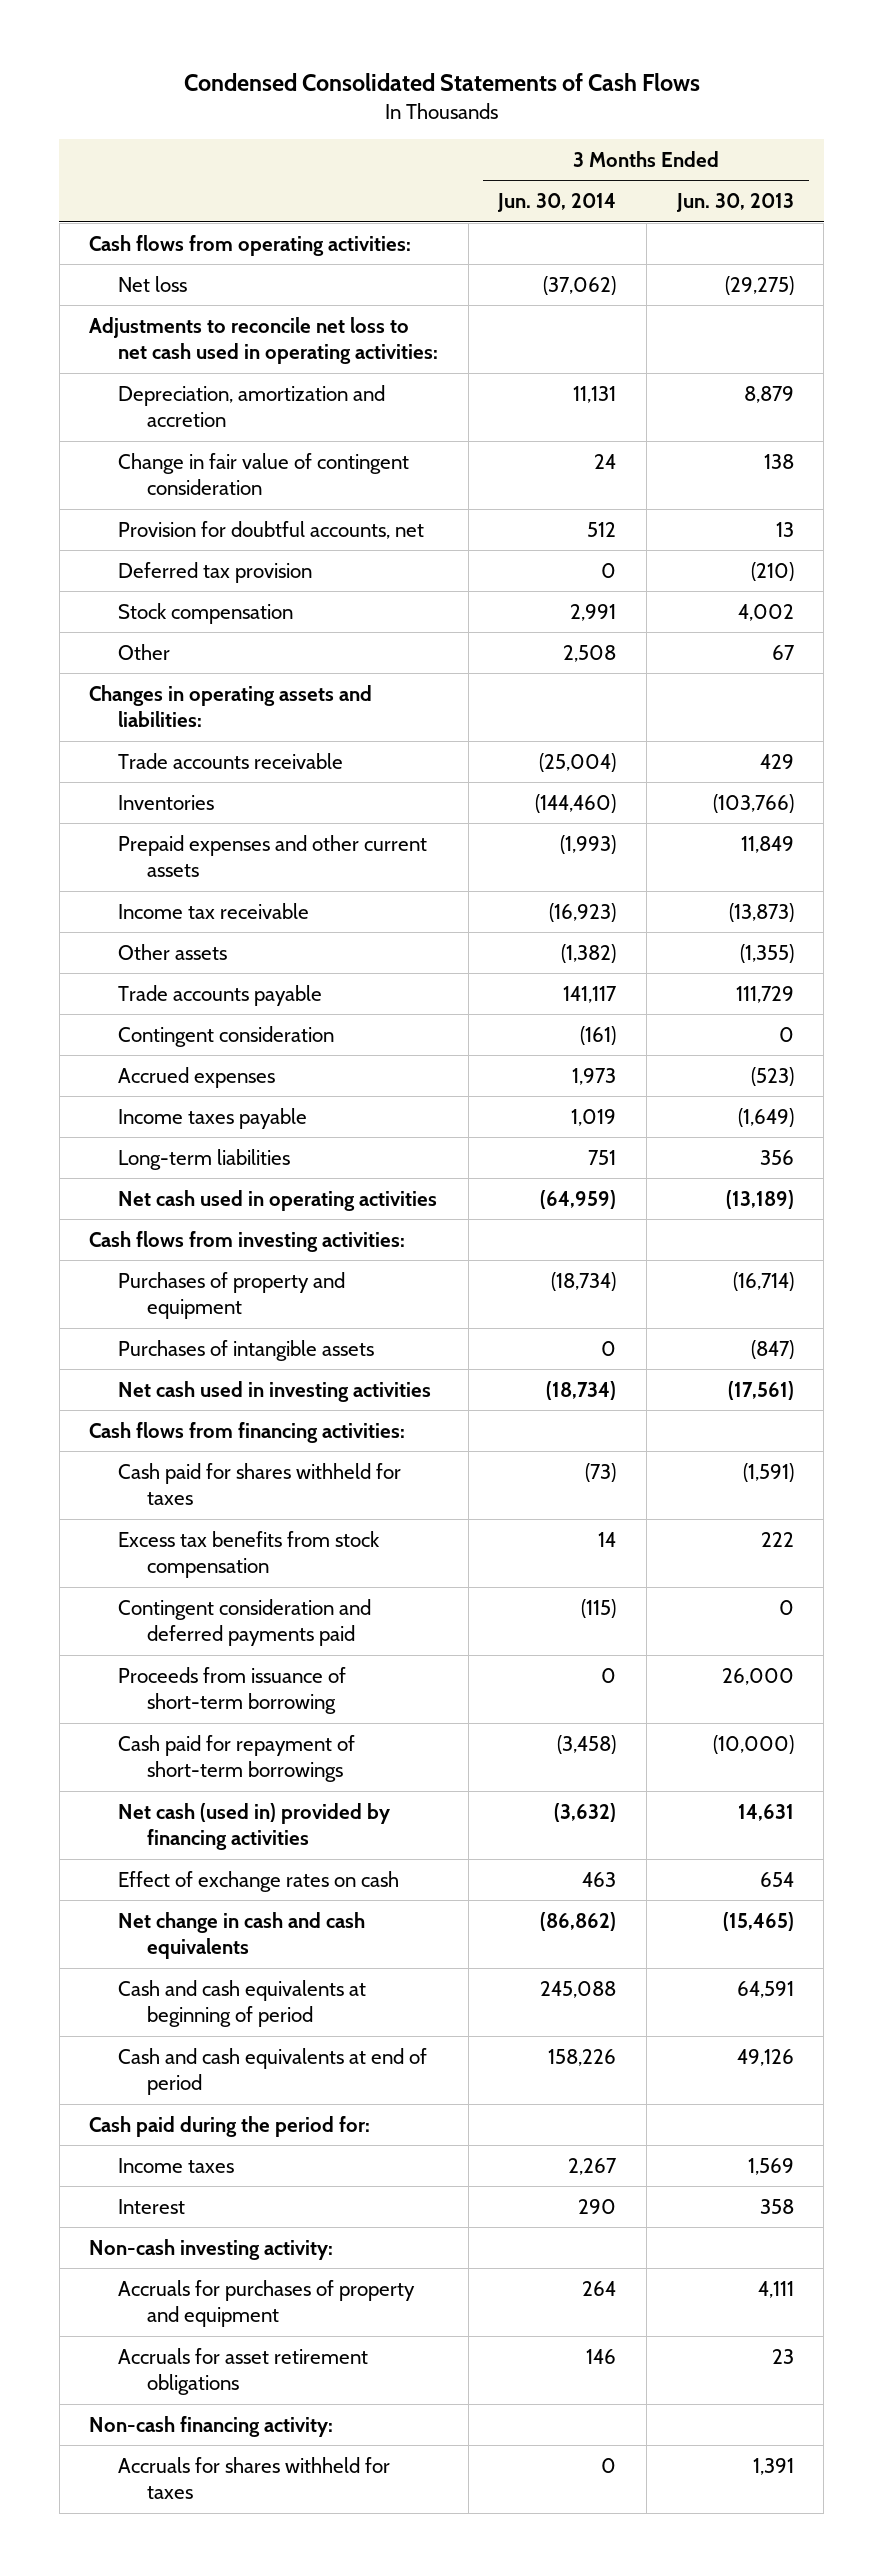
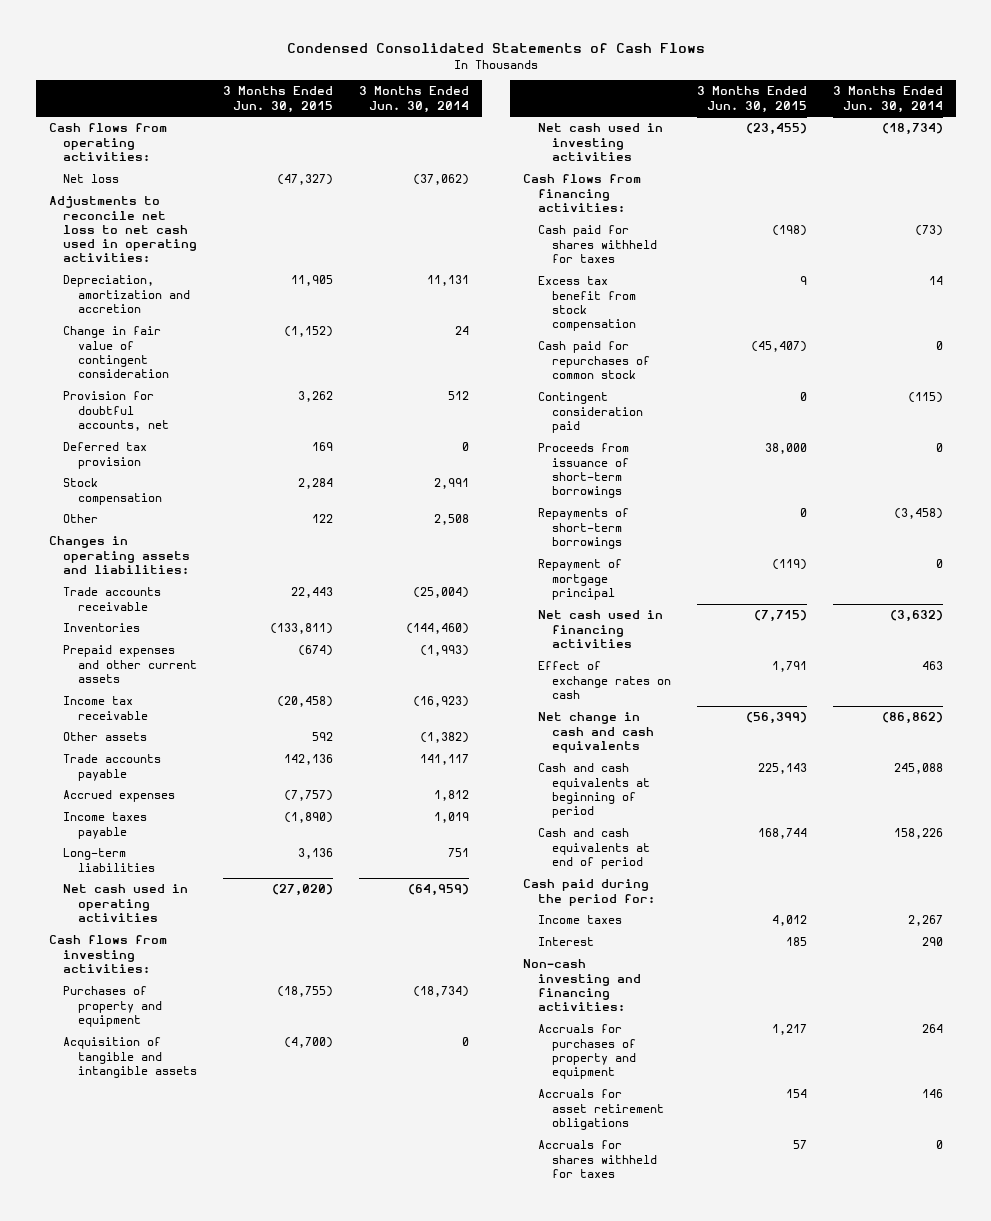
[675,193,794,213] Jun. 30, 2013 -> none
none -> [222,86,333,113] 3 Months Ended Jun. 30, 2015
[118,1025,335,1047] Contingent consideration -> none
[572,1067,617,1085] 1,973 -> [433,790,469,802] 1,812
[118,1339,375,1361] Purchases of intangible assets -> none
none -> [63,1037,198,1078] Acquisition of tangible and intangible assets
[118,1530,381,1579] Excess tax benefits from stock compensation -> [537,276,637,332] Excess tax benefit from stock compensation
none -> [537,341,651,379] Cash paid for repurchases of common stock
[118,1598,372,1647] Contingent consideration and deferred payments paid -> [537,392,644,433] Contingent consideration paid
[118,1666,347,1715] Proceeds from issuance of short-term borrowing -> [537,443,630,499] Proceeds from issuance of short-term borrowings
[118,1734,356,1783] Cash paid for repayment of short-term borrowings -> [537,508,629,549] Repayments of short-term borrowings
none -> [537,559,622,600] Repayment of mortgage principal
[118,1802,391,1851] Net cash (used in) provided by financing activities -> [537,610,663,648] Net cash used in financing activities
[89,2238,334,2260] Non-cash investing activity: -> none
none -> [522,959,641,1012] Non-cash investing and financing activities:
[89,2415,334,2437] Non-cash financing activity: -> none

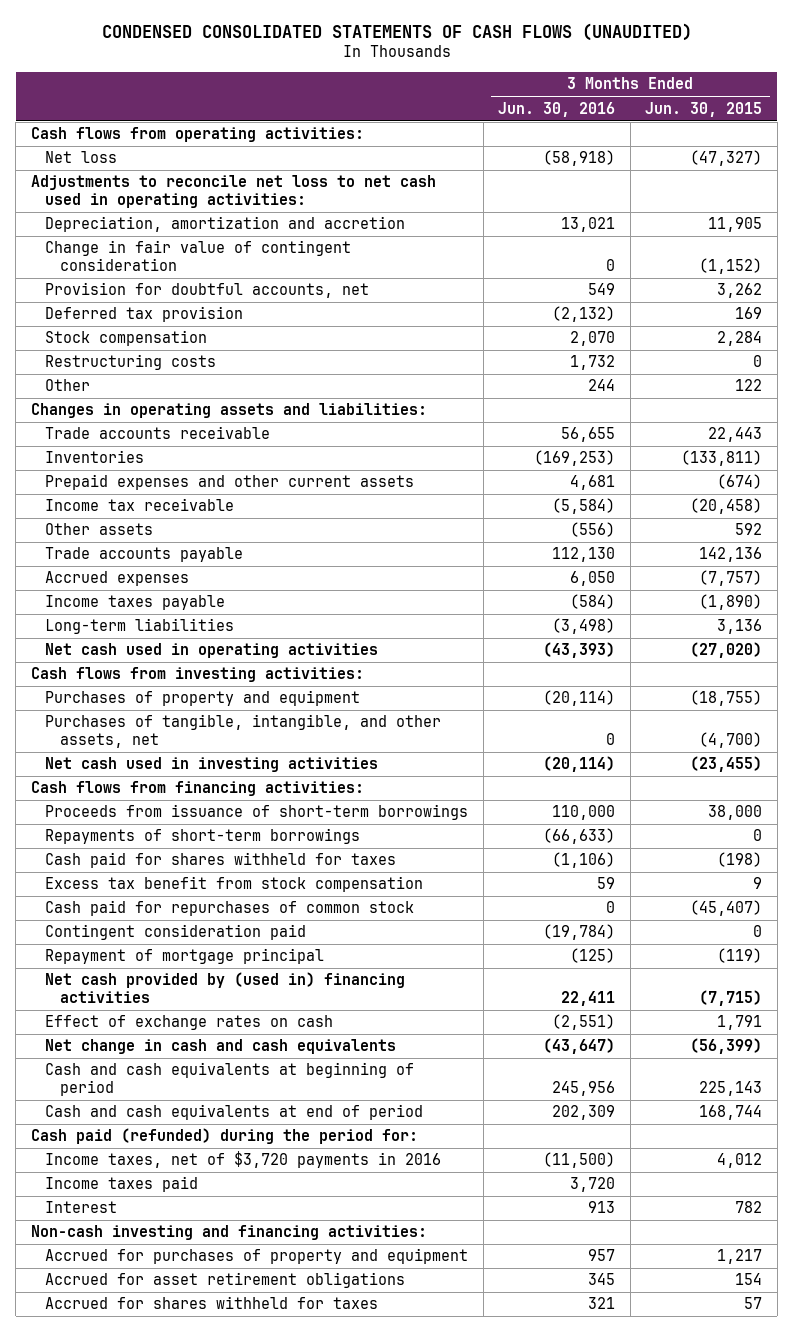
[286,43,705,54] Condensed Consolidated Statements of Cash Flows -> [101,23,692,42] CONDENSED CONSOLIDATED STATEMENTS OF CASH FLOWS (UNAUDITED)
[358,86,469,113] 3 Months Ended Jun. 30, 2014 -> none
none -> [498,101,616,117] Jun. 30, 2016
none -> [45,354,217,371] Restructuring costs
[63,1037,198,1078] Acquisition of tangible and intangible assets -> [45,714,442,749] Purchases of tangible, intangible, and other assets, net
[537,443,630,499] Proceeds from issuance of short-term borrowings -> [45,804,469,821] Proceeds from issuance of short-term borrowings
[537,508,629,549] Repayments of short-term borrowings -> [45,828,361,845] Repayments of short-term borrowings
[537,610,663,648] Net cash used in financing activities -> [45,972,406,1004] Net cash provided by (used in) financing activities
[522,879,655,906] Cash paid during the period for: -> [30,1128,418,1145] Cash paid (refunded) during the period for:
[537,915,622,925] Income taxes -> [45,1151,442,1169] Income taxes, net of $3,720 payments in 2016
none -> [45,1176,199,1193] Income taxes paid
[786,937,808,947] 185 -> [735,1201,763,1214] 782
[537,1024,637,1080] Accruals for purchases of property and equipment -> [45,1248,469,1265] Accrued for purchases of property and equipment
[537,1089,665,1130] Accruals for asset retirement obligations -> [45,1272,406,1289] Accrued for asset retirement obligations
[537,1140,658,1178] Accruals for shares withheld for taxes -> [45,1296,379,1310] Accrued for shares withheld for taxes

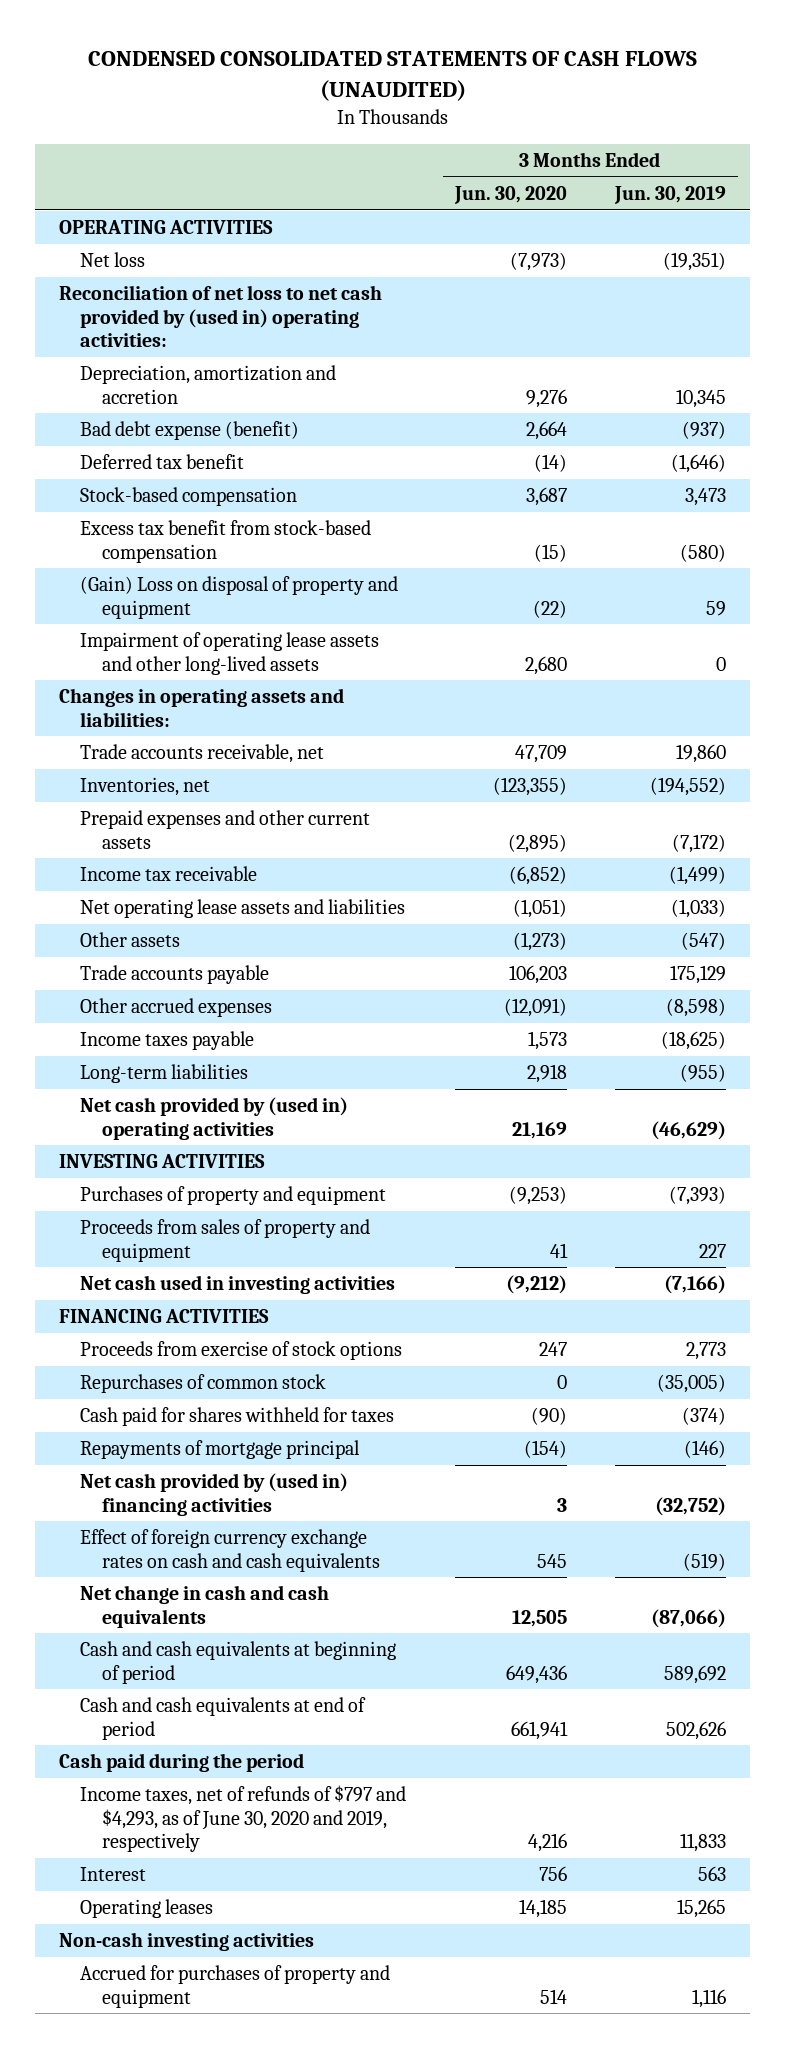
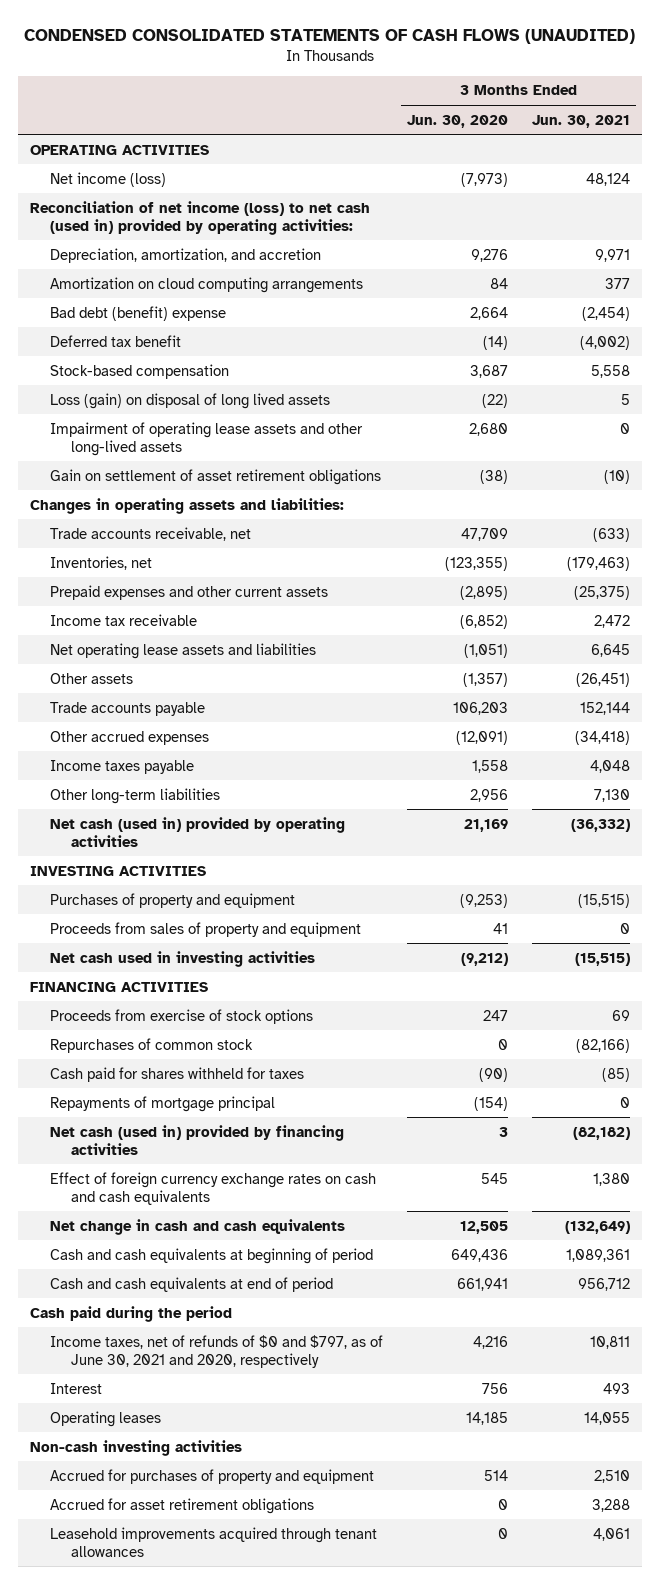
[613,186,726,205] Jun. 30, 2019 -> none
none -> [532,114,631,128] Jun. 30, 2021
[80,252,146,268] Net loss -> [50,171,167,187] Net income (loss)
[59,285,383,347] Reconciliation of net loss to net cash provided by (used in) operating activities: -> [29,200,370,235] Reconciliation of net income (loss) to net cash (used in) provided by operating activities:
[80,365,337,404] Depreciation, amortization and accretion -> [50,247,322,263] Depreciation, amortization, and accretion
none -> [50,276,364,293] Amortization on cloud computing arrangements
[80,421,300,441] Bad debt expense (benefit) -> [50,305,227,321] Bad debt (benefit) expense
[80,520,372,563] Excess tax benefit from stock-based compensation -> none
[80,576,399,619] (Gain) Loss on disposal of property and equipment -> [50,392,331,409] Loss (gain) on disposal of long lived assets
none -> [50,468,382,485] Gain on settlement of asset retirement obligations
[512,932,567,952] (1,273) -> [463,672,509,687] (1,357)
[527,1031,567,1051] 1,573 -> [472,759,509,773] 1,558
[80,1064,249,1084] Long-term liabilities -> [50,787,221,804] Other long-term liabilities
[526,1064,567,1084] 2,918 -> [470,788,509,802] 2,956
[80,1097,349,1140] Net cash provided by (used in) operating activities -> [50,816,346,847] Net cash (used in) provided by operating activities
[80,1473,349,1516] Net cash provided by (used in) financing activities -> [50,1124,345,1155] Net cash (used in) provided by financing activities
[80,1785,407,1852] Income taxes, net of refunds of $797 and $4,293, as of June 30, 2020 and 2019, respectively -> [50,1334,384,1368] Income taxes, net of refunds of $0 and $797, as of June 30, 2021 and 2020, respectively
none -> [50,1497,315,1514] Accrued for asset retirement obligations
none -> [50,1526,378,1557] Leasehold improvements acquired through tenant allowances

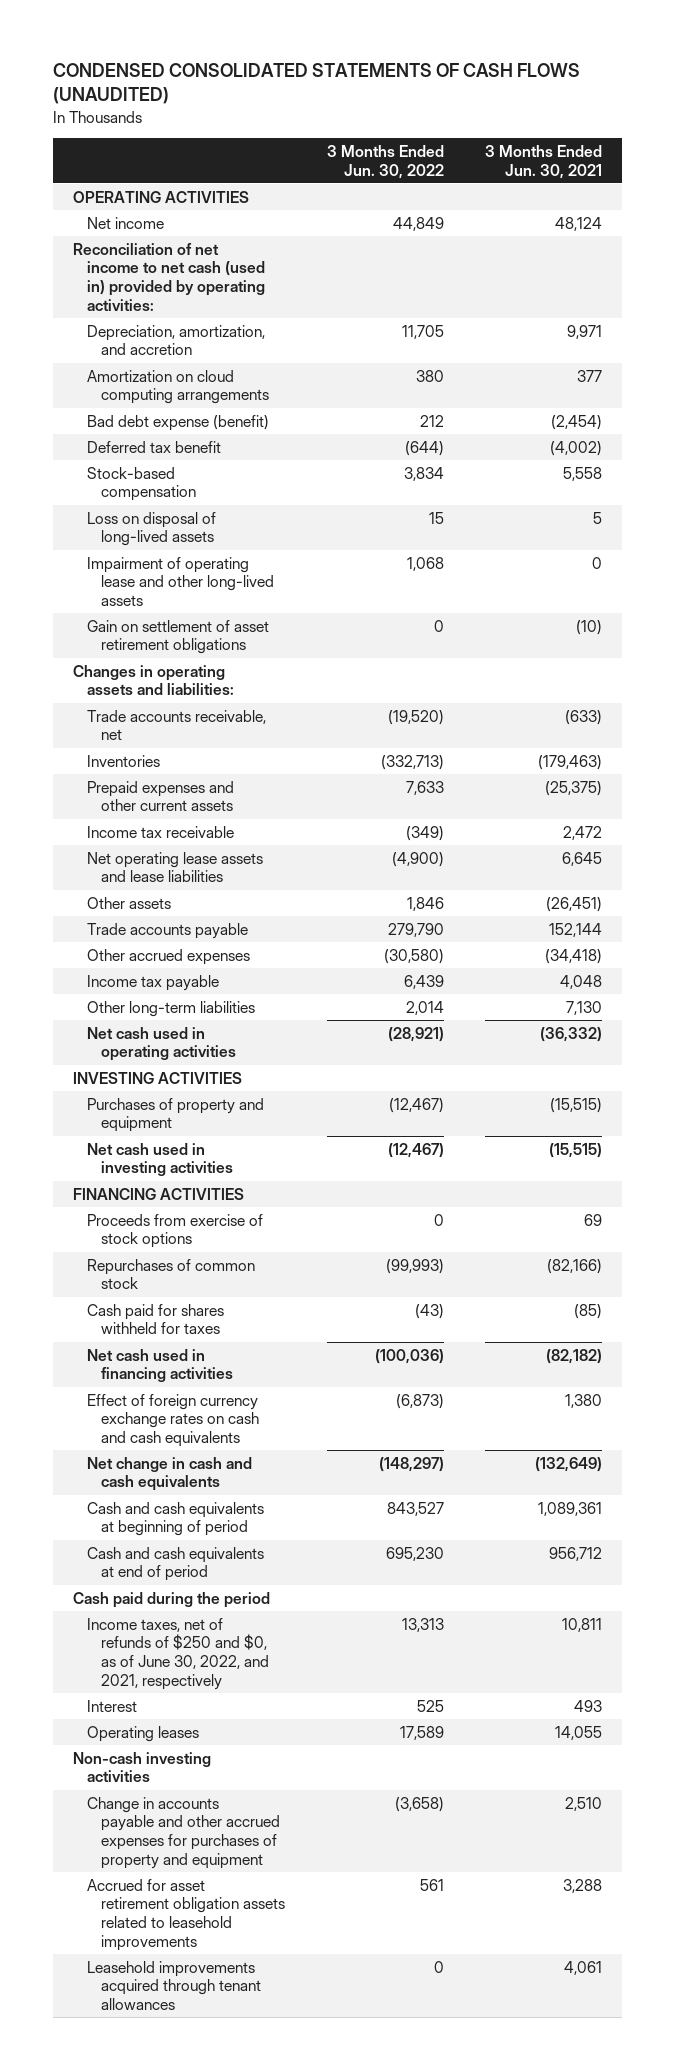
[407,114,509,128] Jun. 30, 2020 -> none
none -> [326,144,444,179] 3 Months Ended Jun. 30, 2022
[50,171,167,187] Net income (loss) -> [87,216,165,229] Net income
[29,200,370,235] Reconciliation of net income (loss) to net cash (used in) provided by operating activities: -> [73,242,266,312] Reconciliation of net income to net cash (used in) provided by operating activities:
[50,305,227,321] Bad debt (benefit) expense -> [87,414,270,431] Bad debt expense (benefit)
[50,392,331,409] Loss (gain) on disposal of long lived assets -> [87,511,217,547] Loss on disposal of long-lived assets
[50,421,364,456] Impairment of operating lease assets and other long-lived assets -> [87,556,275,607] Impairment of operating lease and other long-lived assets
[50,555,153,570] Inventories, net -> [87,754,161,767] Inventories
[50,642,317,659] Net operating lease assets and liabilities -> [87,851,264,883] Net operating lease assets and lease liabilities
[50,759,195,774] Income taxes payable -> [87,974,220,991] Income tax payable
[50,816,346,847] Net cash (used in) provided by operating activities -> [87,1026,237,1062] Net cash used in operating activities
[50,921,362,937] Proceeds from sales of property and equipment -> none
[50,1095,276,1112] Repayments of mortgage principal -> none
[50,1124,345,1155] Net cash (used in) provided by financing activities -> [87,1348,234,1383] Net cash used in financing activities
[50,1334,384,1368] Income taxes, net of refunds of $0 and $797, as of June 30, 2021 and 2020, respectively -> [87,1617,270,1691] Income taxes, net of refunds of $250 and $0, as of June 30, 2022, and 2021, respectively
[50,1468,375,1484] Accrued for purchases of property and equipment -> [87,1796,281,1870] Change in accounts payable and other accrued expenses for purchases of property and equipment
[50,1497,315,1514] Accrued for asset retirement obligations -> [87,1878,286,1952] Accrued for asset retirement obligation assets related to leasehold improvements

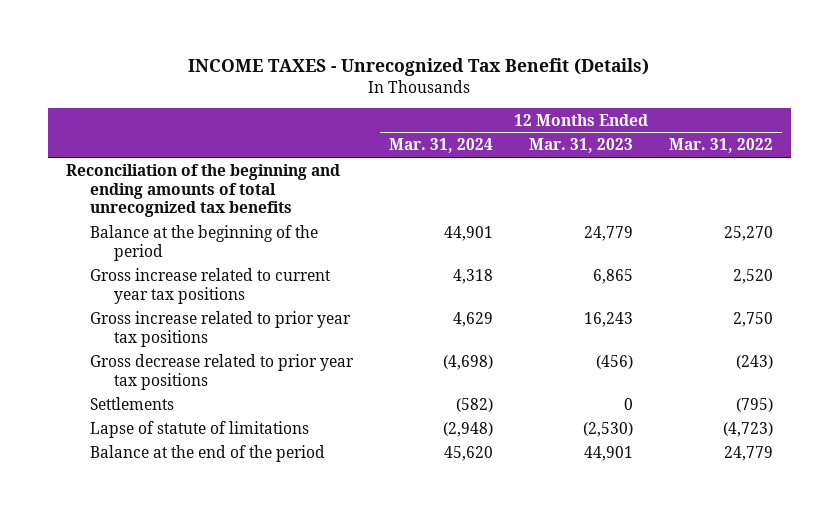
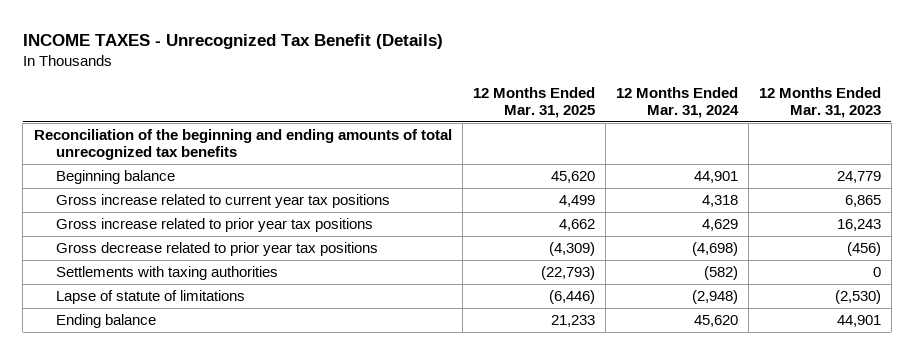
[668,138,773,154] Mar. 31, 2022 -> none
none -> [472,86,595,118] 12 Months Ended Mar. 31, 2025
[90,224,319,261] Balance at the beginning of the period -> [56,169,176,184] Beginning balance
[90,396,175,410] Settlements -> [56,265,279,280] Settlements with taxing authorities
[90,444,326,462] Balance at the end of the period -> [56,313,157,328] Ending balance

